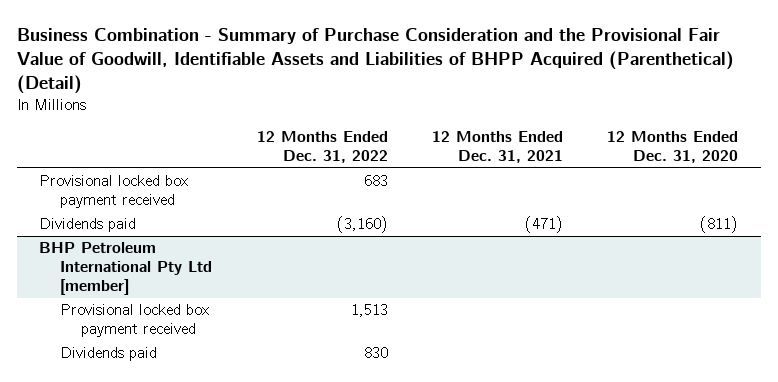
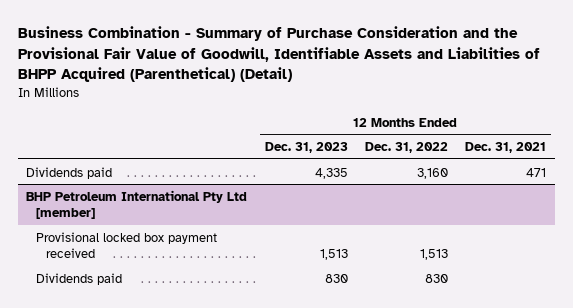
[607,131,739,164] 12 Months Ended Dec. 31, 2020 -> none
none -> [264,142,348,154] Dec. 31, 2023
[39,175,189,209] Provisional locked box payment received -> none
[336,216,388,234] (3,160) -> [416,167,448,179] 3,160
[525,216,564,234] (471) -> [526,167,547,177] 471

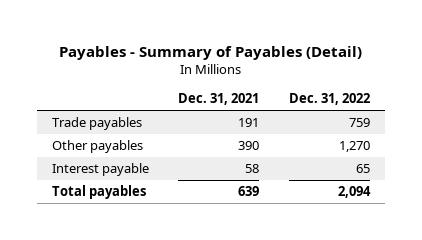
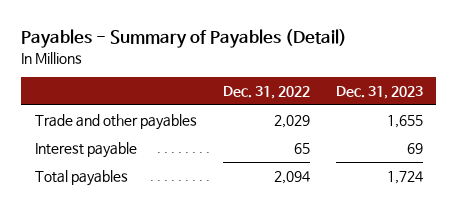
[178,93,260,106] Dec. 31, 2021 -> none
none -> [336,86,424,100] Dec. 31, 2023
[51,140,143,154] Other payables -> none
[51,117,142,131] Trade payables -> [34,114,197,131] Trade and other payables
[349,118,371,128] 759 -> [273,115,310,129] 2,029

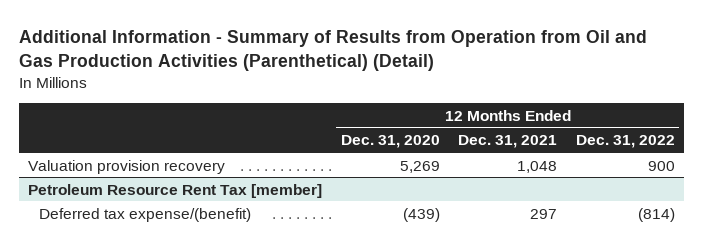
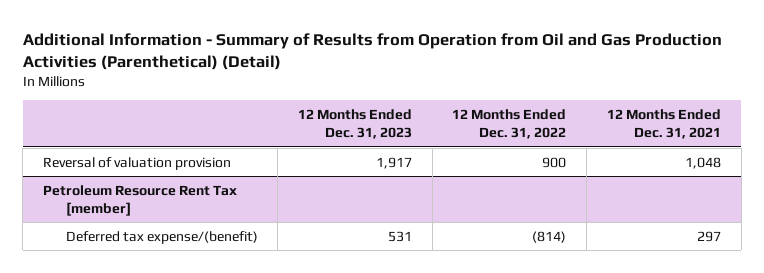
[340,135,440,149] Dec. 31, 2020 -> none
none -> [298,109,413,140] 12 Months Ended Dec. 31, 2023
[28,159,226,174] Valuation provision recovery -> [43,156,232,170] Reversal of valuation provision

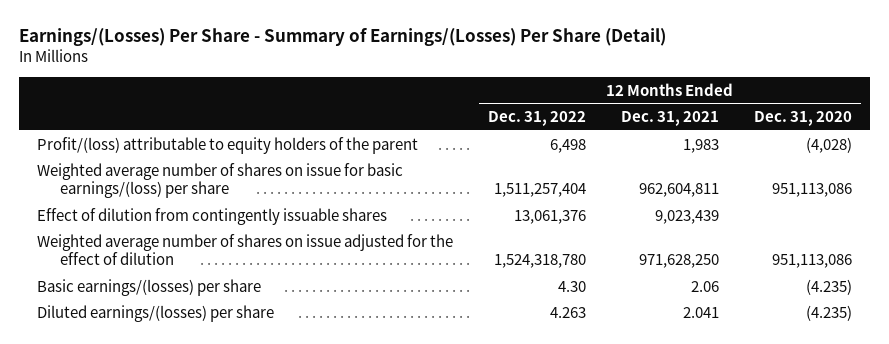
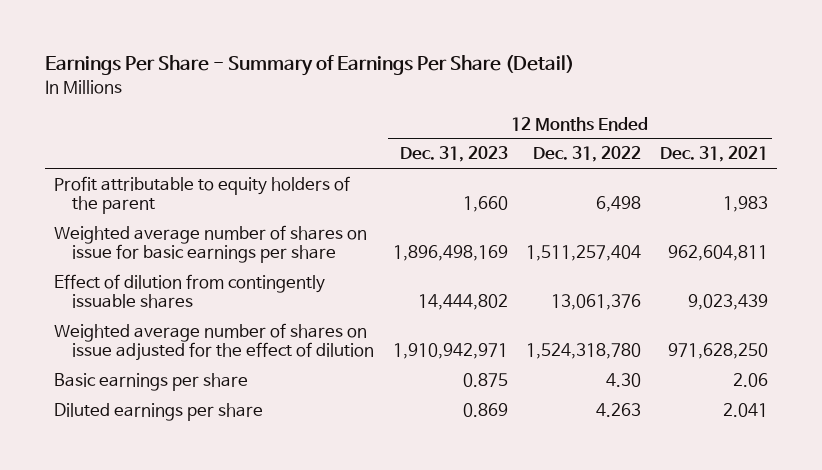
[19,28,667,47] Earnings/(Losses) Per Share - Summary of Earnings/(Losses) Per Share (Detail) -> [45,55,575,77] Earnings Per Share - Summary of Earnings Per Share (Detail)
[754,111,853,127] Dec. 31, 2020 -> none
none -> [399,146,508,163] Dec. 31, 2023
[36,136,418,154] Profit/(loss) attributable to equity holders of the parent -> [54,175,351,214] Profit attributable to equity holders of the parent
[36,162,403,199] Weighted average number of shares on issue for basic earnings/(loss) per share -> [54,224,368,263] Weighted average number of shares on issue for basic earnings per share
[36,278,261,296] Basic earnings/(losses) per share -> [54,372,249,391] Basic earnings per share
[36,304,274,322] Diluted earnings/(losses) per share -> [54,402,264,421] Diluted earnings per share

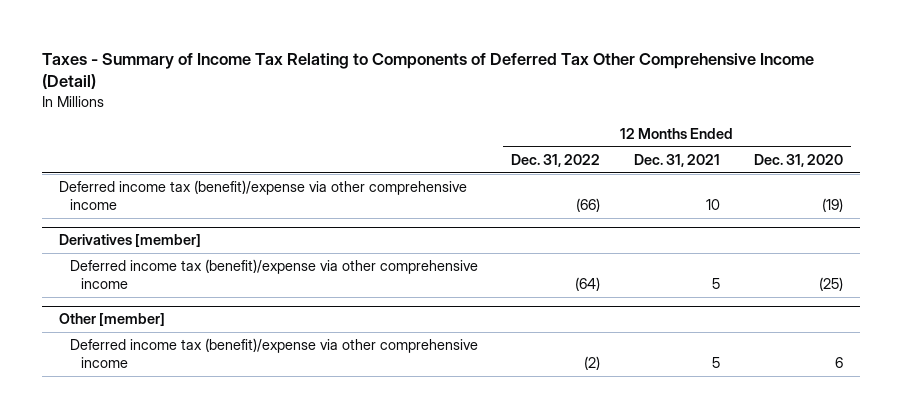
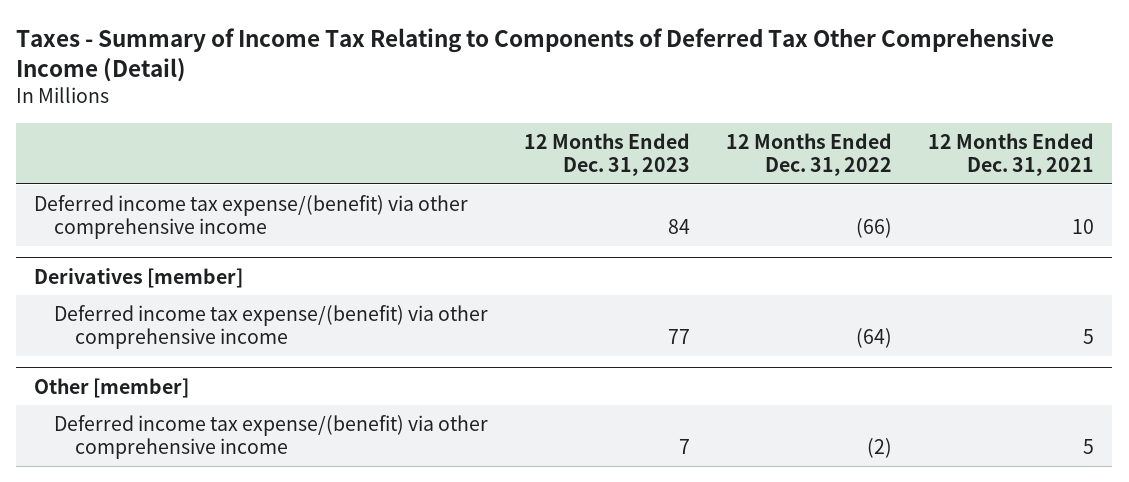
[753,153,843,167] Dec. 31, 2020 -> none
none -> [524,132,691,176] 12 Months Ended Dec. 31, 2023
[58,180,467,211] Deferred income tax (benefit)/expense via other comprehensive income -> [34,194,469,240] Deferred income tax expense/(benefit) via other comprehensive income
[69,259,478,290] Deferred income tax (benefit)/expense via other comprehensive income -> [54,304,489,350] Deferred income tax expense/(benefit) via other comprehensive income
[69,338,478,369] Deferred income tax (benefit)/expense via other comprehensive income -> [54,414,489,460] Deferred income tax expense/(benefit) via other comprehensive income

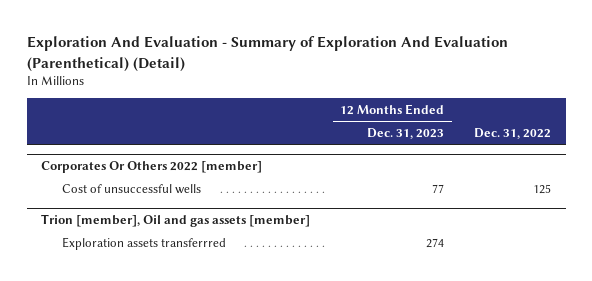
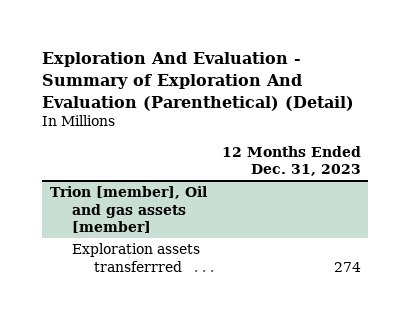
[473,128,551,140] Dec. 31, 2022 -> none
[41,161,263,174] Corporates Or Others 2022 [member] -> none
[61,183,201,194] Cost of unsuccessful wells -> none

